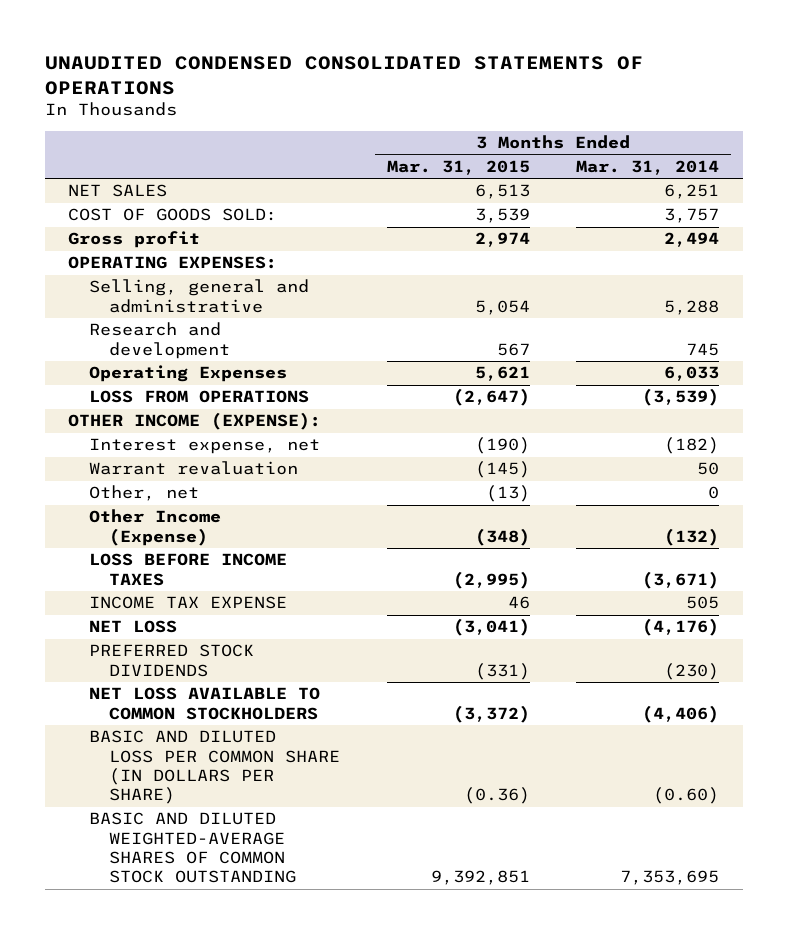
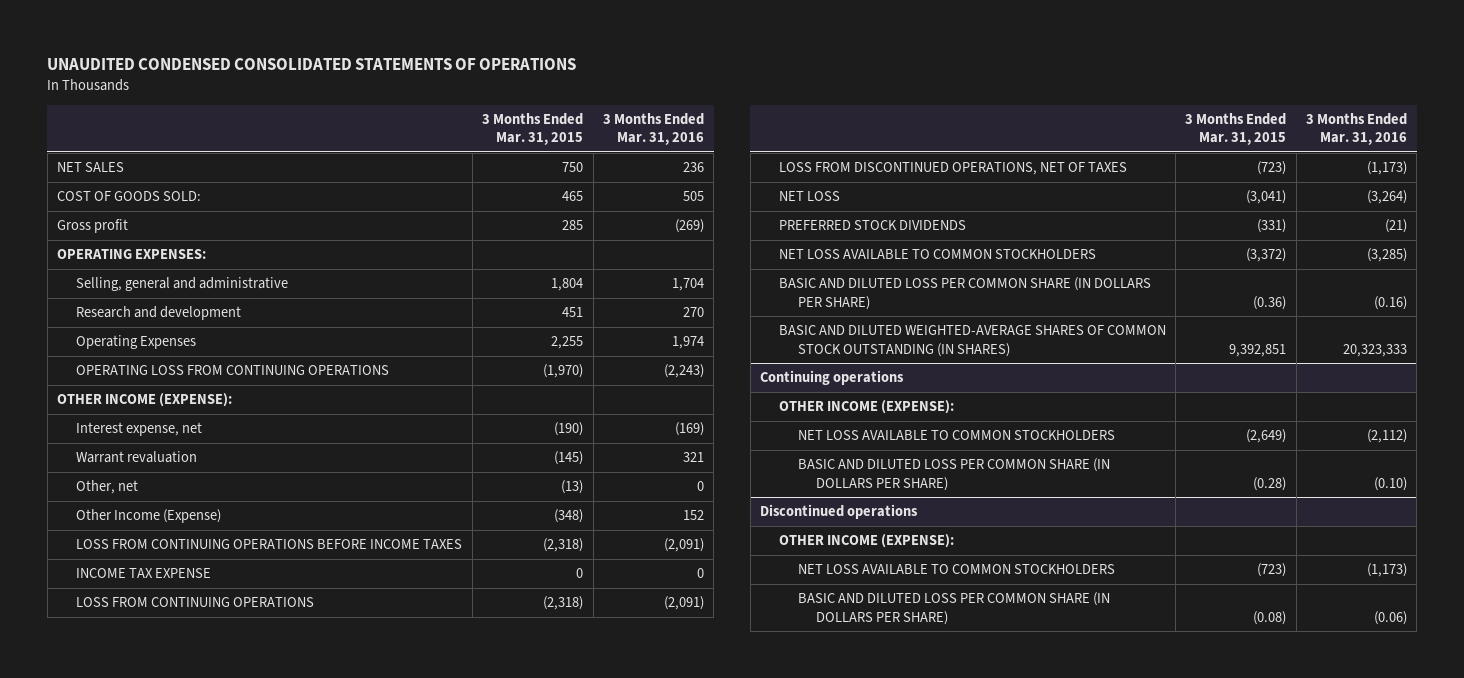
[576,160,720,176] Mar. 31, 2014 -> none
none -> [602,112,704,146] 3 Months Ended Mar. 31, 2016
[474,184,530,200] 6,513 -> [562,162,584,173] 750
[474,208,530,224] 3,539 -> [562,191,584,202] 465
[474,232,530,248] 2,974 -> [562,220,584,231] 285
[474,299,530,315] 5,054 -> [551,278,584,292] 1,804
[496,342,530,356] 567 -> [562,307,584,318] 451
[474,366,530,382] 5,621 -> [551,336,584,350] 2,255
[88,390,309,404] LOSS FROM OPERATIONS -> [75,365,389,376] OPERATING LOSS FROM CONTINUING OPERATIONS
[452,388,530,407] (2,647) -> [543,364,584,379] (1,970)
[88,553,287,586] LOSS BEFORE INCOME TAXES -> [75,539,462,550] LOSS FROM CONTINUING OPERATIONS BEFORE INCOME TAXES
[452,570,530,589] (2,995) -> [543,538,584,553] (2,318)
[507,596,530,610] 46 -> [576,568,584,579] 0
none -> [75,597,314,608] LOSS FROM CONTINUING OPERATIONS
none -> [778,162,1127,176] LOSS FROM DISCONTINUED OPERATIONS, NET OF TAXES
[88,812,297,884] BASIC AND DILUTED WEIGHTED-AVERAGE SHARES OF COMMON STOCK OUTSTANDING -> [778,325,1166,357] BASIC AND DILUTED WEIGHTED-AVERAGE SHARES OF COMMON STOCK OUTSTANDING (IN SHARES)
none -> [760,370,905,386] Continuing operations
none -> [778,400,954,415] OTHER INCOME (EXPENSE):
none -> [797,430,1115,441] NET LOSS AVAILABLE TO COMMON STOCKHOLDERS
none -> [797,458,1110,491] BASIC AND DILUTED LOSS PER COMMON SHARE (IN DOLLARS PER SHARE)
none -> [760,504,919,520] Discontinued operations
none -> [778,534,954,549] OTHER INCOME (EXPENSE):
none -> [797,564,1115,575] NET LOSS AVAILABLE TO COMMON STOCKHOLDERS
none -> [797,592,1110,625] BASIC AND DILUTED LOSS PER COMMON SHARE (IN DOLLARS PER SHARE)

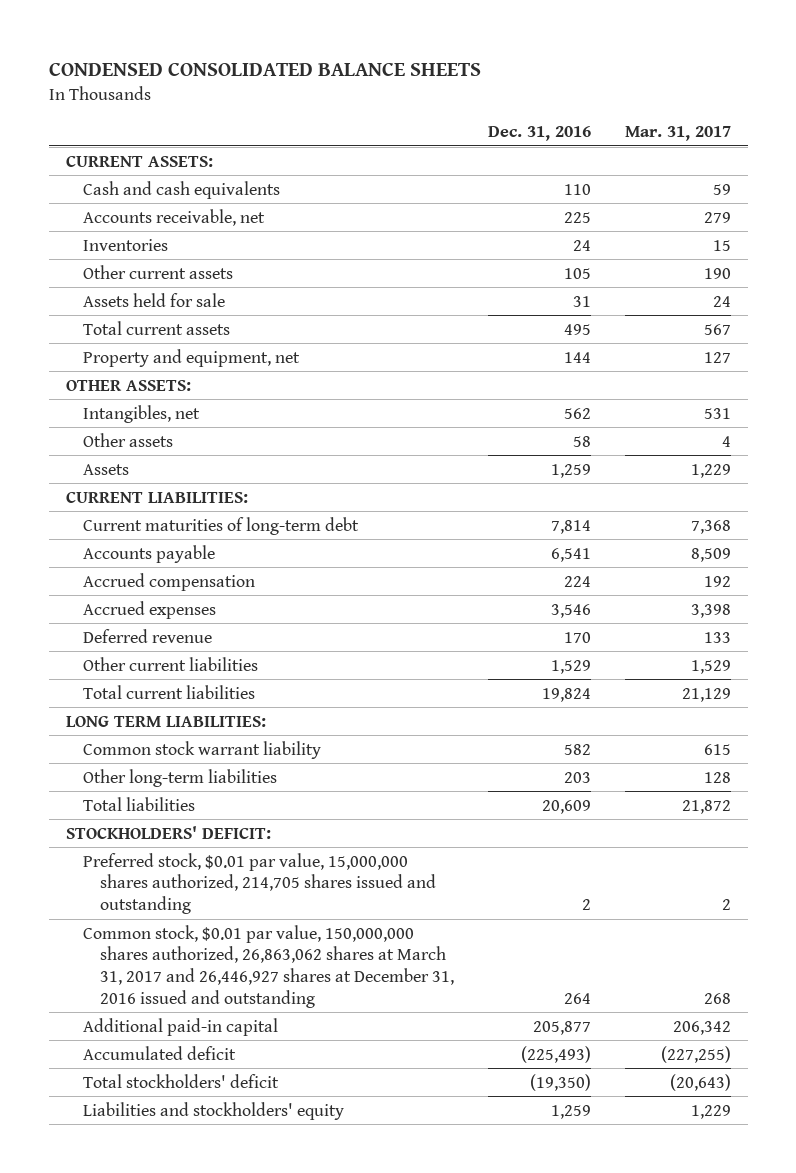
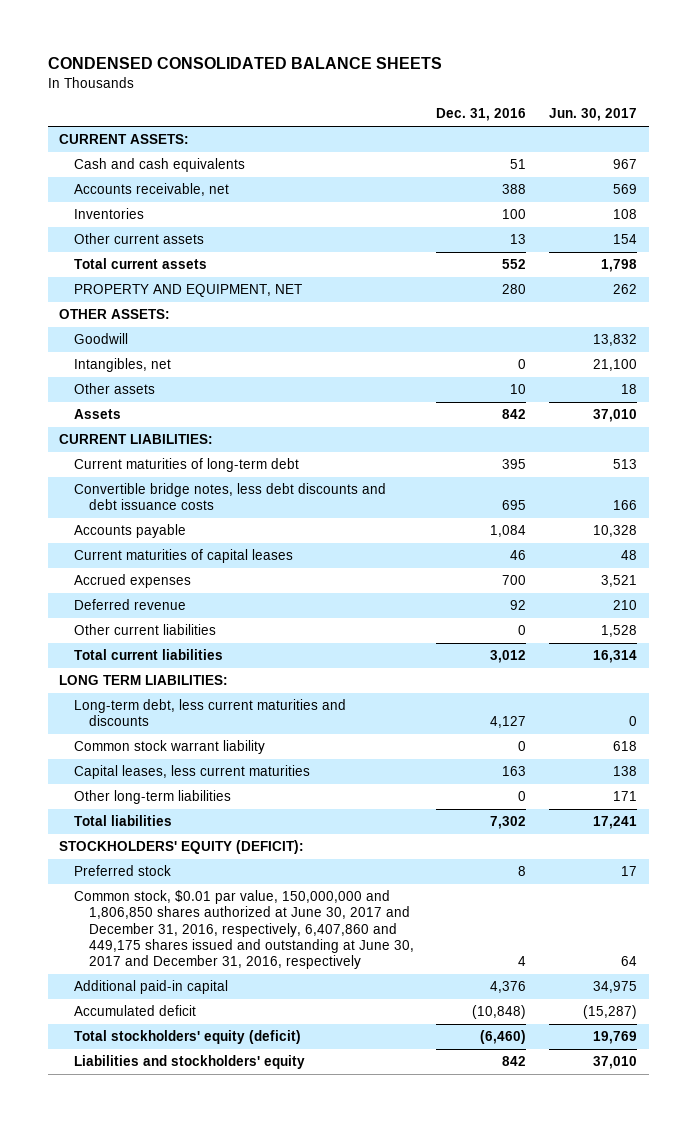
[624,126,731,142] Mar. 31, 2017 -> none
none -> [549,108,638,122] Jun. 30, 2017
[82,292,225,307] Assets held for sale -> none
[564,183,592,195] 110 -> [510,159,527,170] 51
[564,211,592,223] 225 -> [502,184,527,195] 388
[573,239,592,251] 24 -> [502,209,527,220] 100
[564,267,592,279] 105 -> [510,234,527,245] 13
[564,323,592,335] 495 -> [502,259,527,270] 552
[82,348,300,367] Property and equipment, net -> [73,284,302,298] PROPERTY AND EQUIPMENT, NET
[564,351,592,363] 144 -> [502,284,527,295] 280
none -> [73,333,128,345] Goodwill
[564,407,592,419] 562 -> [518,359,527,370] 0
[573,435,592,447] 58 -> [510,384,527,395] 10
[551,463,592,478] 1,259 -> [502,409,527,420] 842
[82,572,255,591] Accrued compensation -> none
[551,519,592,534] 7,814 -> [502,459,527,470] 395
none -> [73,483,386,511] Convertible bridge notes, less debt discounts and debt issuance costs
[551,547,592,562] 6,541 -> [490,525,527,538] 1,084
none -> [73,549,293,564] Current maturities of capital leases
[551,603,592,618] 3,546 -> [502,575,527,586] 700
[564,631,592,643] 170 -> [510,600,527,611] 92
[551,659,592,674] 1,529 -> [518,625,527,636] 0
[542,687,592,702] 19,824 -> [490,650,527,664] 3,012
[82,852,437,914] Preferred stock, $0.01 par value, 15,000,000 shares authorized, 214,705 shares issued and outstanding -> none
none -> [73,699,346,727] Long-term debt, less current maturities and discounts
[564,743,592,755] 582 -> [518,741,527,752] 0
none -> [73,765,310,780] Capital leases, less current maturities
[564,771,592,783] 203 -> [518,791,527,802] 0
[542,799,592,814] 20,609 -> [490,816,527,830] 7,302
[65,825,271,839] STOCKHOLDERS' DEFICIT: -> [59,840,305,855] STOCKHOLDERS' EQUITY (DEFICIT):
none -> [73,865,171,877] Preferred stock
[82,924,455,1008] Common stock, $0.01 par value, 150,000,000 shares authorized, 26,863,062 shares at March 31, 2017 and 26,446,927 shares at December 31, 2016 issued and outstanding -> [73,890,414,970] Common stock, $0.01 par value, 150,000,000 and 1,806,850 shares authorized at June 30, 2017 and December 31, 2016, respectively, 6,407,860 and 449,175 shares issued and outstanding at June 30, 2017 and December 31, 2016, respectively
[564,992,592,1004] 264 -> [518,956,527,967] 4
[533,1020,592,1035] 205,877 -> [490,981,527,994] 4,376
[521,1045,592,1063] (225,493) -> [472,1005,527,1020] (10,848)
[82,1073,279,1088] Total stockholders' deficit -> [73,1030,301,1045] Total stockholders' equity (deficit)
[530,1073,592,1091] (19,350) -> [480,1030,527,1045] (6,460)
[551,1104,592,1119] 1,259 -> [502,1056,527,1067] 842

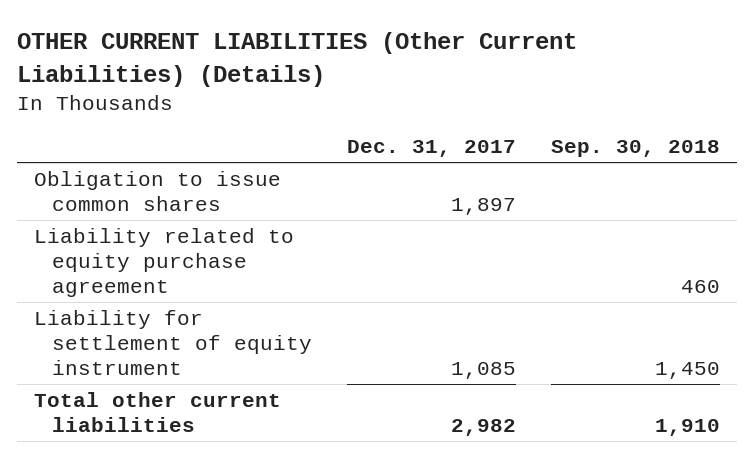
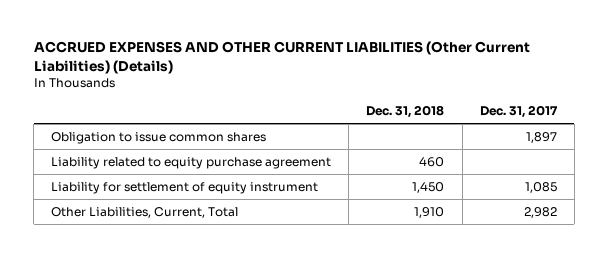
[17,32,578,87] OTHER CURRENT LIABILITIES (Other Current Liabilities) (Details) -> [33,41,530,74] ACCRUED EXPENSES AND OTHER CURRENT LIABILITIES (Other Current Liabilities) (Details)
[550,140,720,158] Sep. 30, 2018 -> none
none -> [366,105,445,119] Dec. 31, 2018
[34,391,282,432] Total other current liabilities -> [51,206,239,218] Other Liabilities, Current, Total

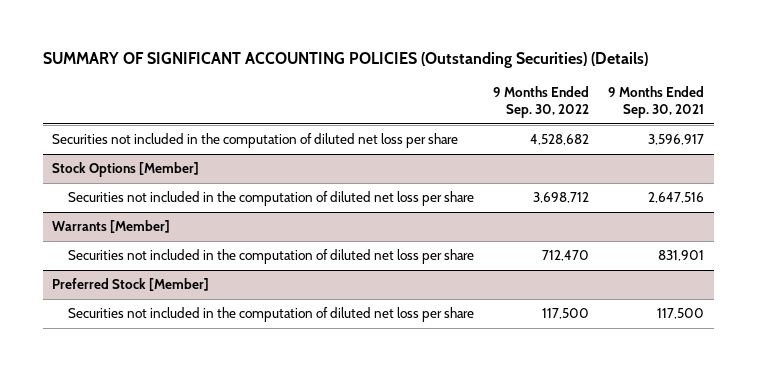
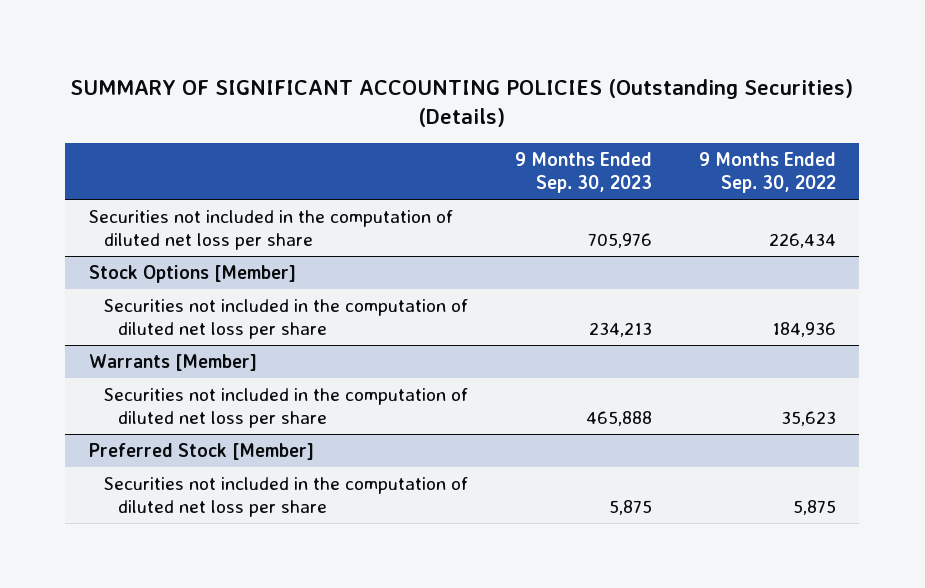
[608,85,705,119] 9 Months Ended Sep. 30, 2021 -> none
none -> [514,152,652,194] 9 Months Ended Sep. 30, 2023
[530,134,590,146] 4,528,682 -> [768,232,836,248] 226,434
[533,192,590,204] 3,698,712 -> [771,321,836,337] 184,936
[542,250,590,262] 712,470 -> [780,410,836,426] 35,623
[542,308,590,320] 117,500 -> [792,499,836,515] 5,875

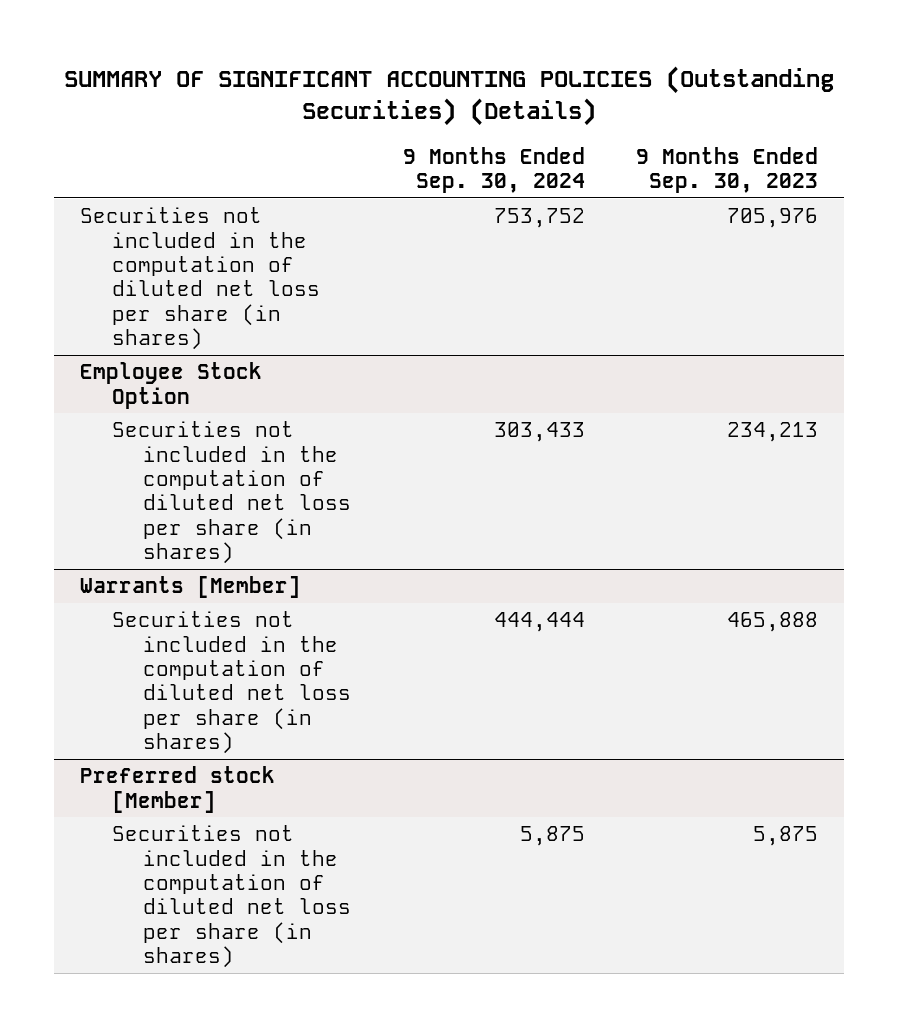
[698,152,836,194] 9 Months Ended Sep. 30, 2022 -> none
none -> [402,146,585,194] 9 Months Ended Sep. 30, 2024
[88,210,453,250] Securities not included in the computation of diluted net loss per share -> [80,207,320,350] Securities not included in the computation of diluted net loss per share (in shares)
[88,265,296,284] Stock Options [Member] -> [80,362,263,409] Employee Stock Option
[103,299,468,339] Securities not included in the computation of diluted net loss per share -> [111,421,352,564] Securities not included in the computation of diluted net loss per share (in shares)
[103,388,468,428] Securities not included in the computation of diluted net loss per share -> [111,611,352,754] Securities not included in the computation of diluted net loss per share (in shares)
[88,443,314,461] Preferred Stock [Member] -> [80,766,276,813] Preferred stock [Member]
[103,477,468,517] Securities not included in the computation of diluted net loss per share -> [111,825,352,968] Securities not included in the computation of diluted net loss per share (in shares)

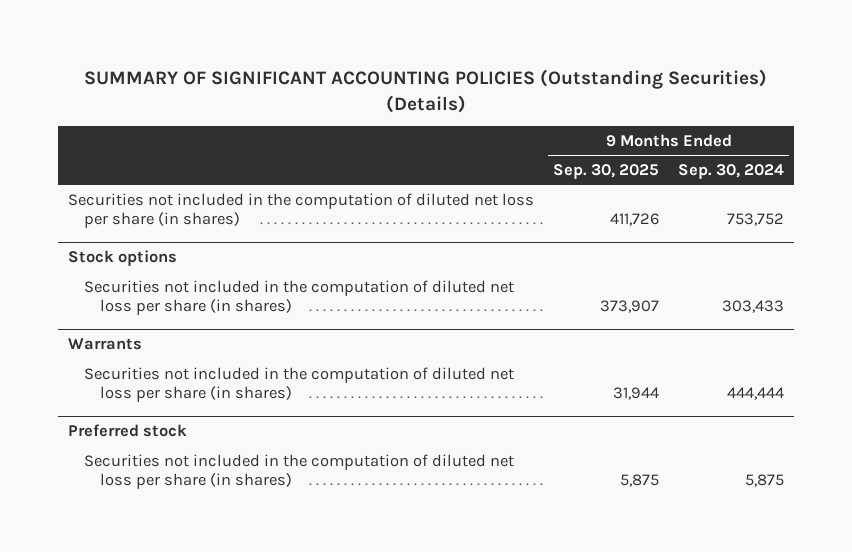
[636,146,819,194] 9 Months Ended Sep. 30, 2023 -> none
none -> [552,164,659,180] Sep. 30, 2025
[80,362,263,409] Employee Stock Option -> [67,250,177,267] Stock options
[80,576,302,599] Warrants [Member] -> [67,338,142,351] Warrants
[80,766,276,813] Preferred stock [Member] -> [67,424,187,438] Preferred stock

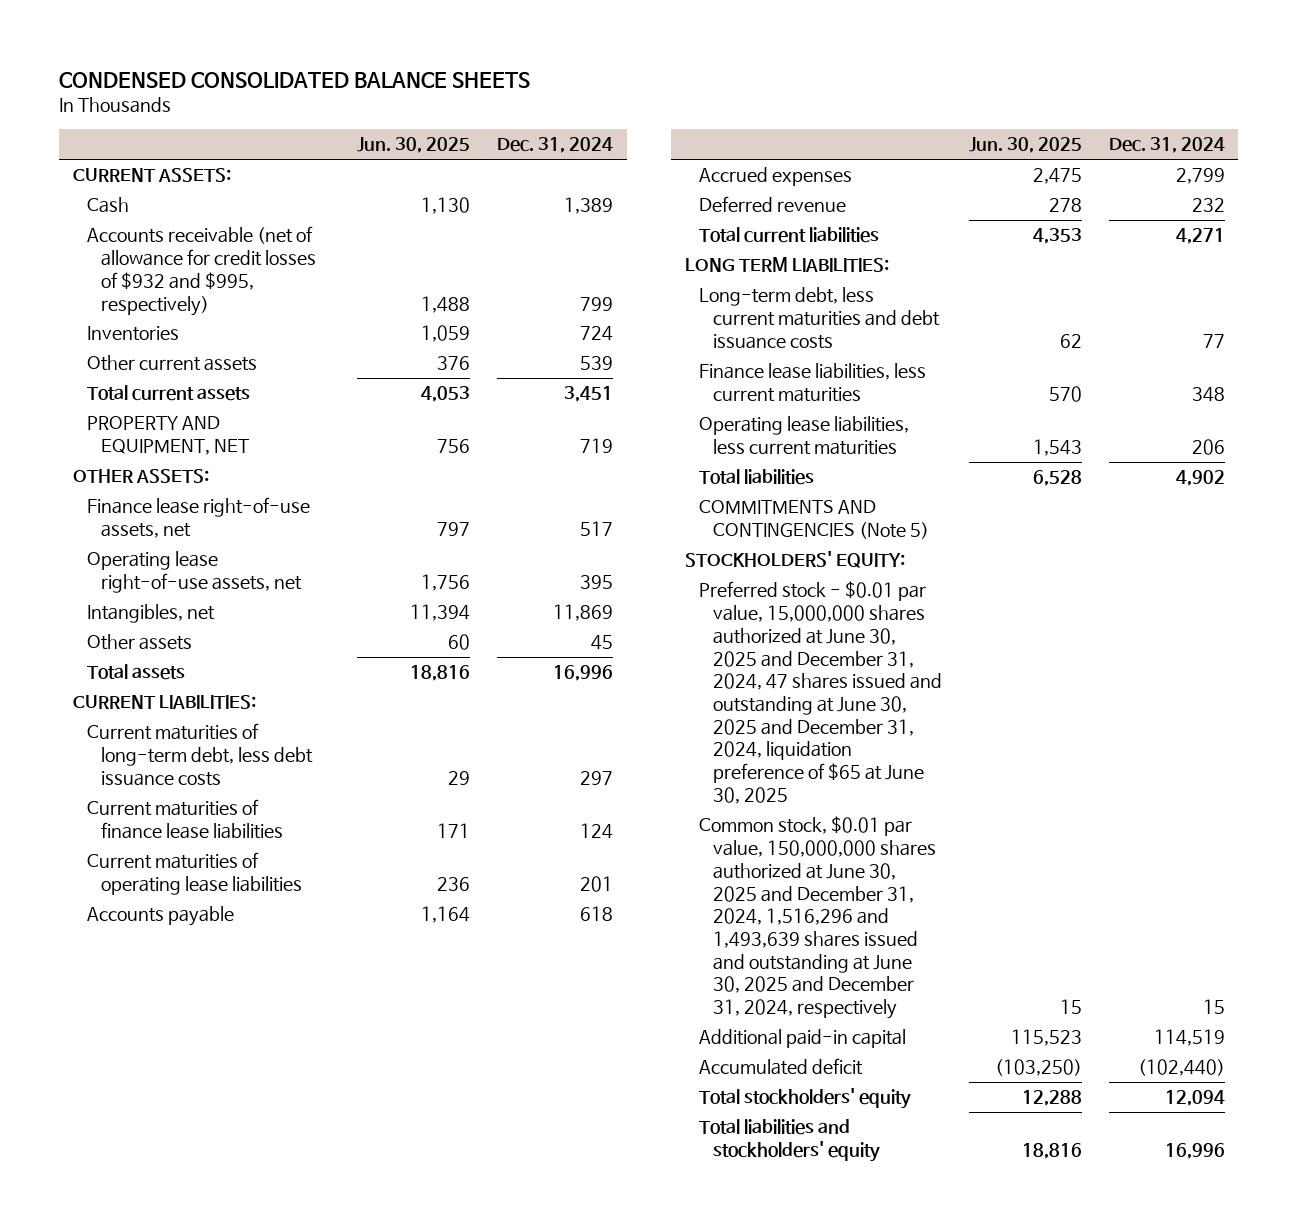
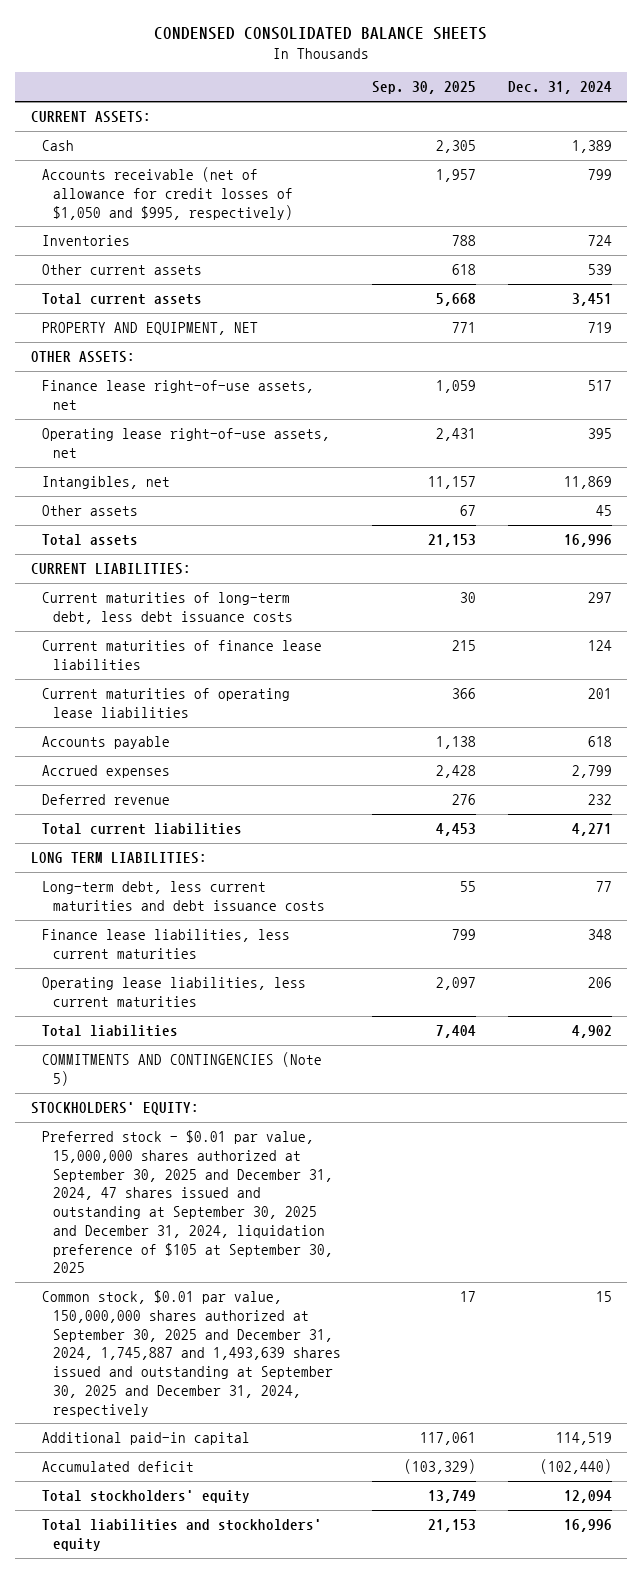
[356,137,470,154] Jun. 30, 2025 -> none
none -> [372,81,477,95] Sep. 30, 2025
[86,226,316,316] Accounts receivable (net of allowance for credit losses of $932 and $995, respectively) -> [41,167,294,220] Accounts receivable (net of allowance for credit losses of $1,050 and $995, respectively)
[698,581,942,804] Preferred stock - $0.01 par value, 15,000,000 shares authorized at June 30, 2025 and December 31, 2024, 47 shares issued and outstanding at June 30, 2025 and December 31, 2024, liquidation preference of $65 at June 30, 2025 -> [41,1130,334,1274] Preferred stock - $0.01 par value, 15,000,000 shares authorized at September 30, 2025 and December 31, 2024, 47 shares issued and outstanding at September 30, 2025 and December 31, 2024, liquidation preference of $105 at September 30, 2025
[698,816,936,1020] Common stock, $0.01 par value, 150,000,000 shares authorized at June 30, 2025 and December 31, 2024, 1,516,296 and 1,493,639 shares issued and outstanding at June 30, 2025 and December 31, 2024, respectively -> [41,1290,342,1417] Common stock, $0.01 par value, 150,000,000 shares authorized at September 30, 2025 and December 31, 2024, 1,745,887 and 1,493,639 shares issued and outstanding at September 30, 2025 and December 31, 2024, respectively

